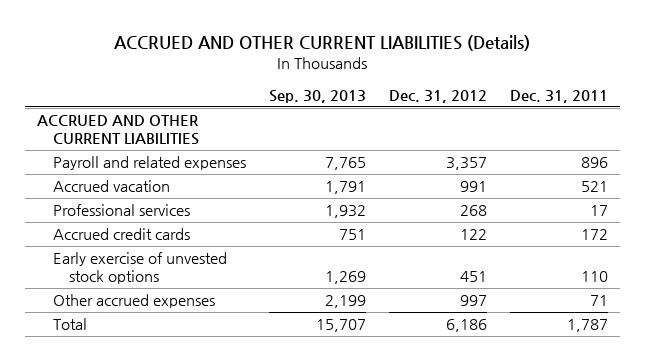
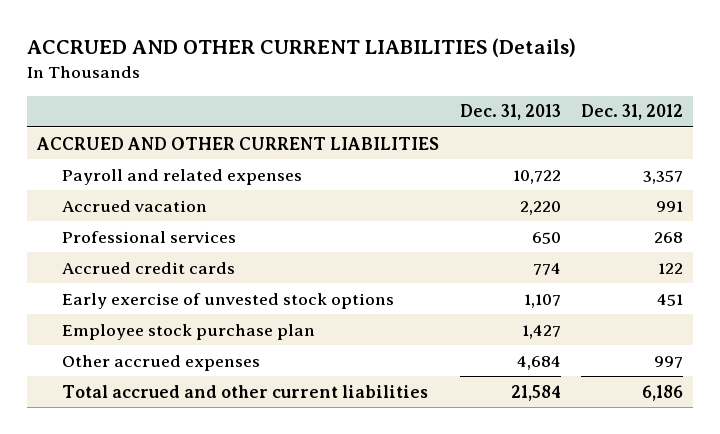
[269,89,367,103] Sep. 30, 2013 -> none
[510,89,609,103] Dec. 31, 2011 -> none
none -> [459,104,561,121] Dec. 31, 2013
none -> [62,323,316,340] Employee stock purchase plan
[52,318,87,331] Total -> [62,384,429,398] Total accrued and other current liabilities

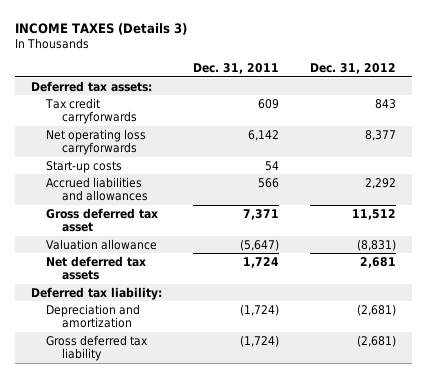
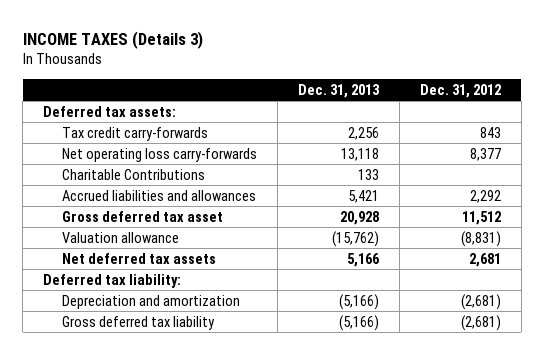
[193,63,280,75] Dec. 31, 2011 -> none
none -> [298,83,381,98] Dec. 31, 2013
[46,160,123,173] Start-up costs -> none
[45,97,137,125] Tax credit carryforwards -> [62,126,209,141] Tax credit carry-forwards
[46,128,147,156] Net operating loss carryforwards -> [62,147,258,162] Net operating loss carry-forwards
none -> [62,168,206,180] Charitable Contributions

